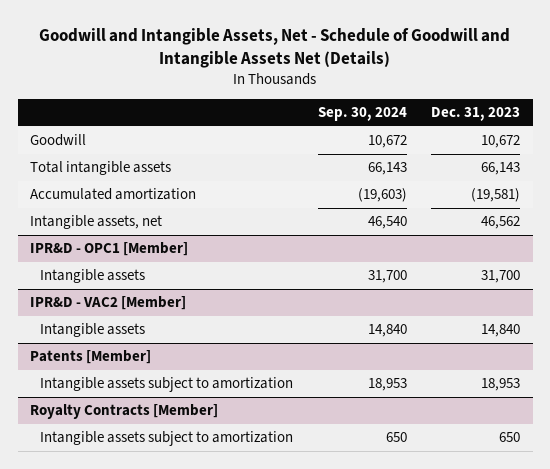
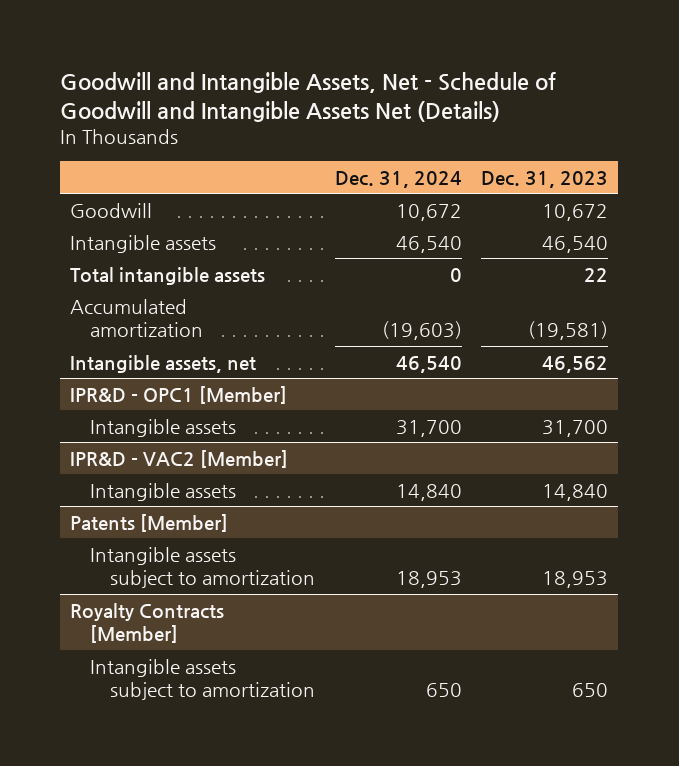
[317,106,407,121] Sep. 30, 2024 -> none
none -> [334,170,462,188] Dec. 31, 2024
none -> [70,234,217,253] Intangible assets
[481,162,521,176] 66,143 -> [584,267,609,282] 22

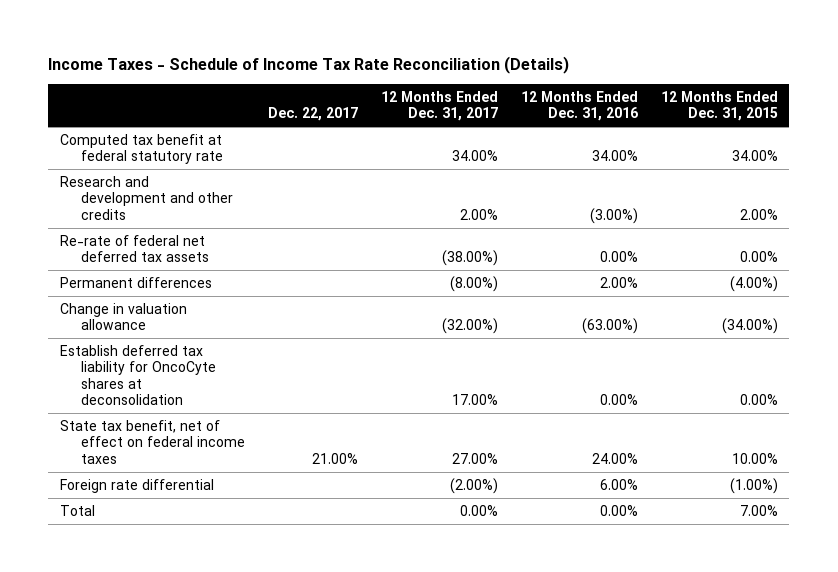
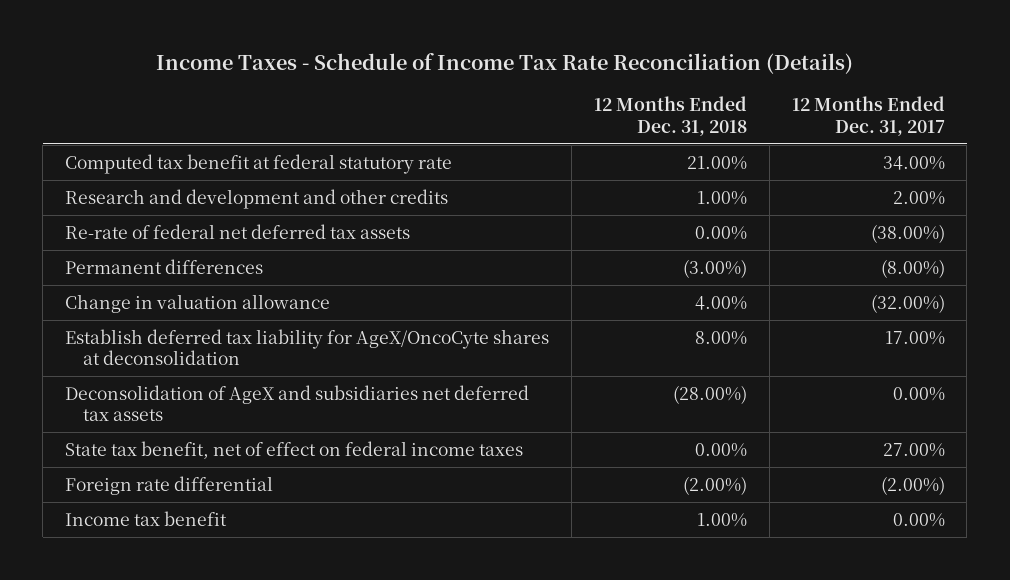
[268,107,359,122] Dec. 22, 2017 -> none
[520,90,638,122] 12 Months Ended Dec. 31, 2016 -> none
[660,90,778,122] 12 Months Ended Dec. 31, 2015 -> none
none -> [593,96,747,136] 12 Months Ended Dec. 31, 2018
[59,344,217,406] Establish deferred tax liability for OncoCyte shares at deconsolidation -> [65,328,550,366] Establish deferred tax liability for AgeX/OncoCyte shares at deconsolidation
none -> [65,384,530,422] Deconsolidation of AgeX and subsidiaries net deferred tax assets
[59,504,95,516] Total -> [65,510,228,526] Income tax benefit

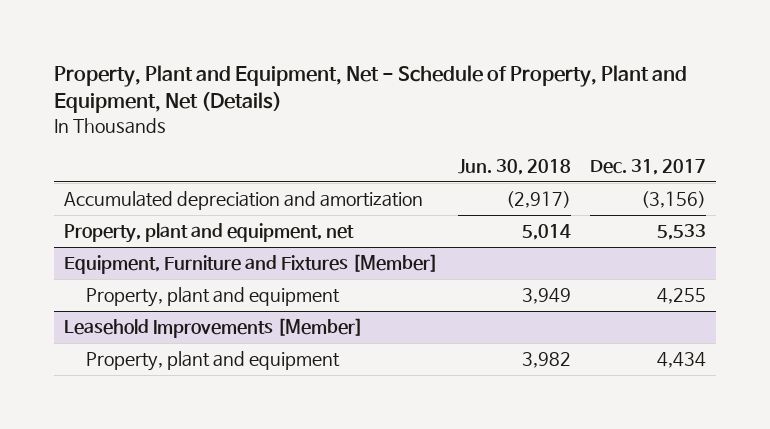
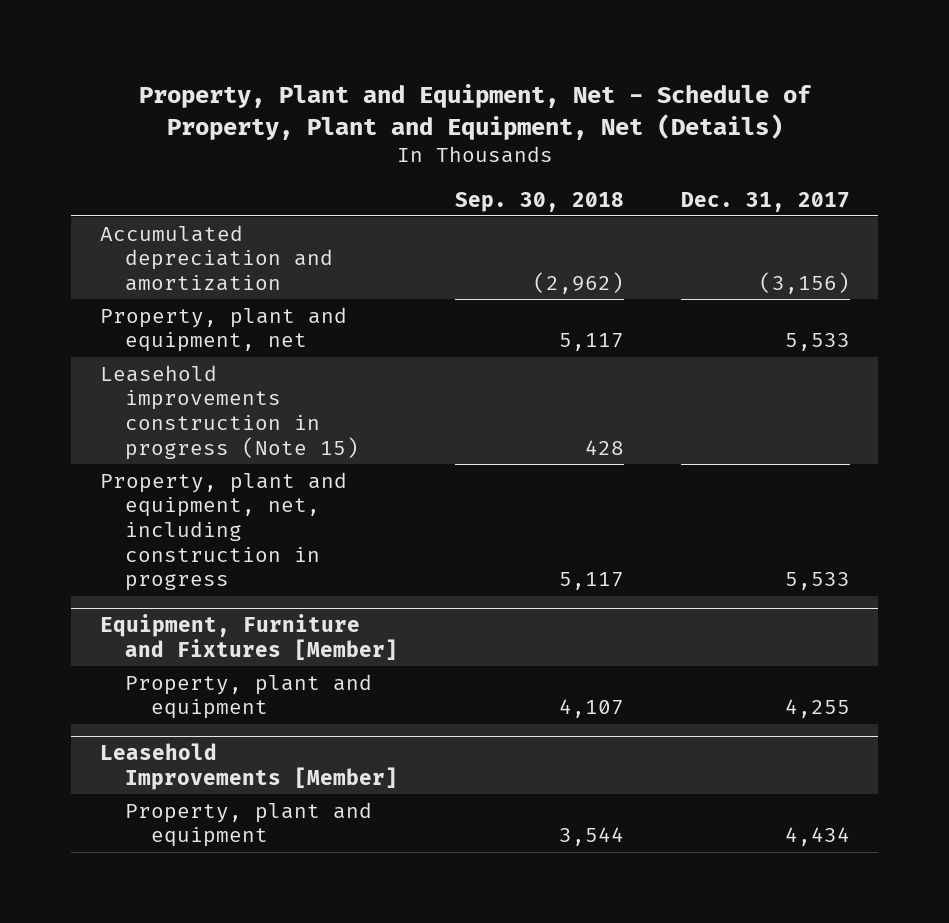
[457,158,571,175] Jun. 30, 2018 -> none
none -> [454,191,624,212] Sep. 30, 2018
none -> [99,364,360,460] Leasehold improvements construction in progress (Note 15)
none -> [99,471,347,592] Property, plant and equipment, net, including construction in progress

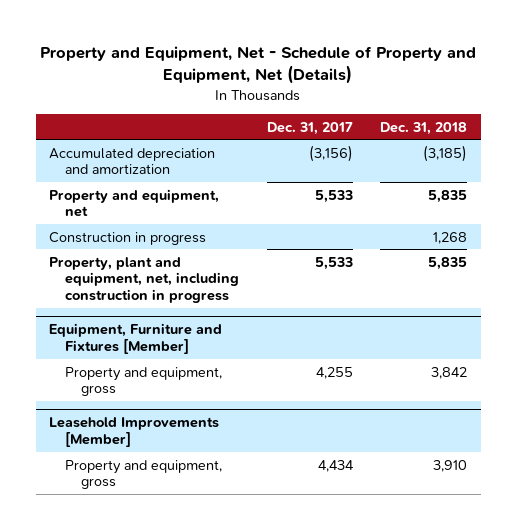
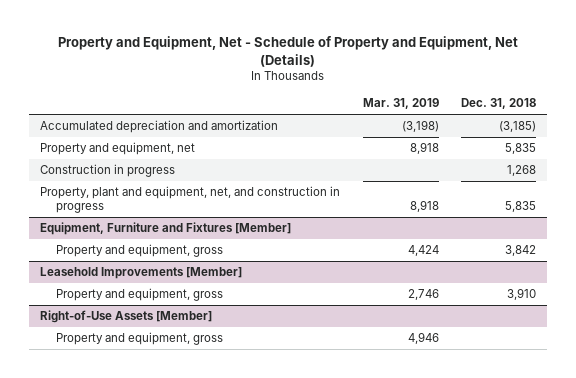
[266,121,353,135] Dec. 31, 2017 -> none
none -> [362,98,439,110] Mar. 31, 2019
[49,256,240,304] Property, plant and equipment, net, including construction in progress -> [40,186,341,214] Property, plant and equipment, net, and construction in progress
none -> [40,310,213,324] Right-of-Use Assets [Member]
none -> [56,332,224,346] Property and equipment, gross

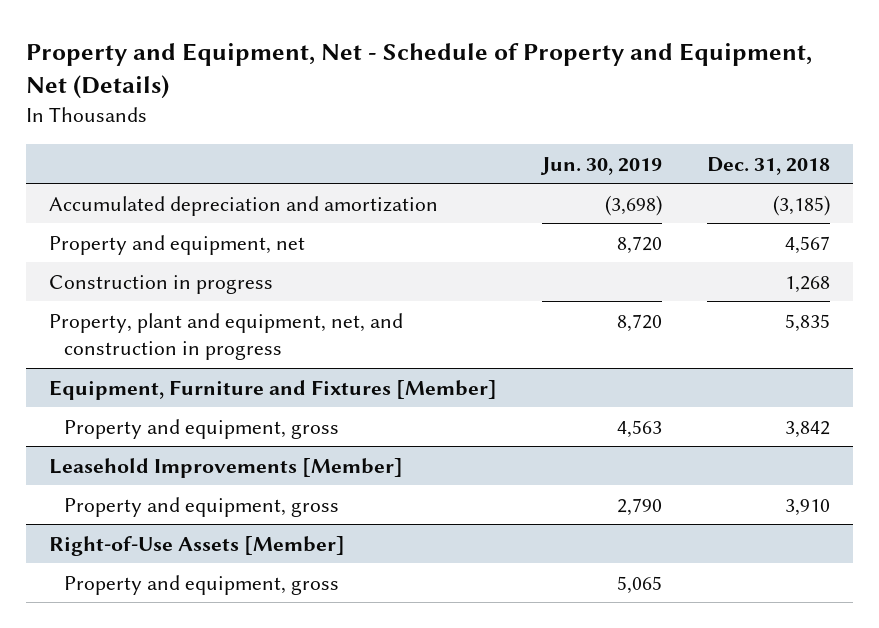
[362,98,439,110] Mar. 31, 2019 -> none
none -> [540,156,663,175] Jun. 30, 2019
[504,143,536,155] 5,835 -> [785,235,831,254] 4,567

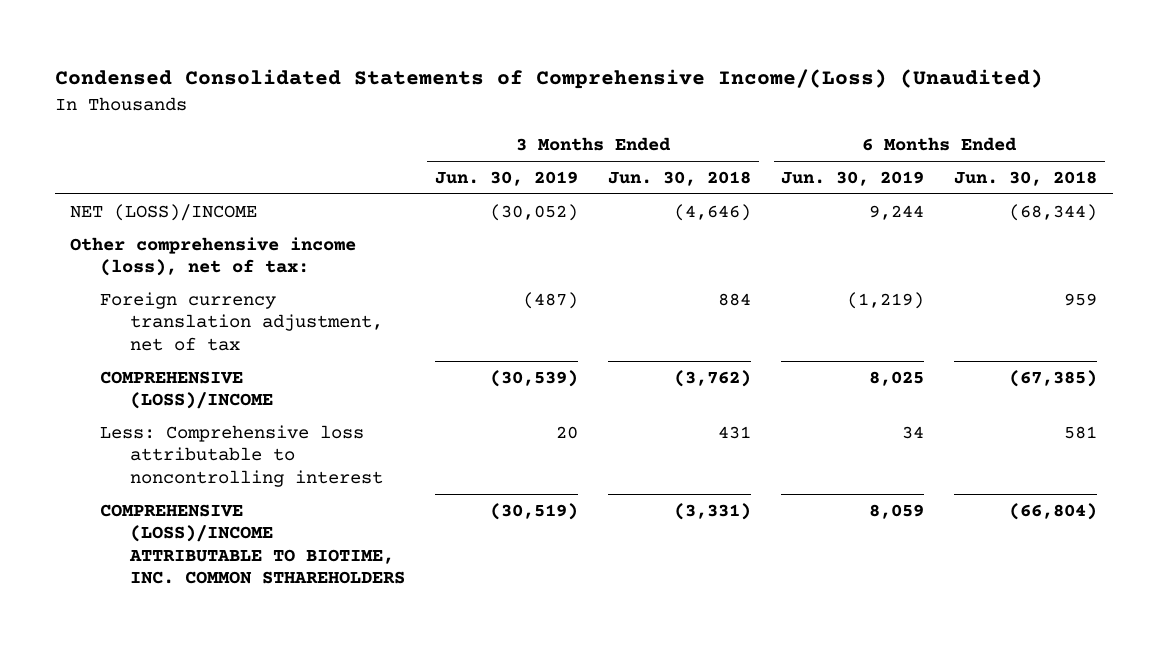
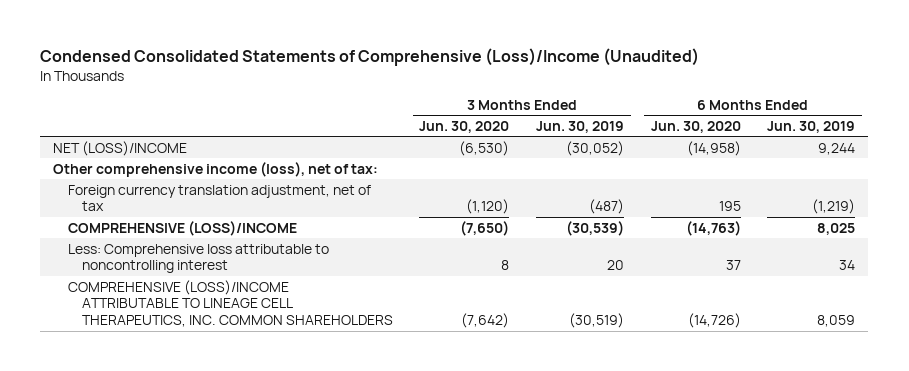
[55,69,1044,90] Condensed Consolidated Statements of Comprehensive Income/(Loss) (Unaudited) -> [40,47,700,66] Condensed Consolidated Statements of Comprehensive (Loss)/Income (Unaudited)
[608,170,752,186] Jun. 30, 2018 -> none
[954,170,1098,186] Jun. 30, 2018 -> none
none -> [419,121,510,134] Jun. 30, 2020
none -> [650,121,741,134] Jun. 30, 2020
[100,503,405,585] COMPREHENSIVE (LOSS)/INCOME ATTRIBUTABLE TO BIOTIME, INC. COMMON STHAREHOLDERS -> [67,279,393,328] COMPREHENSIVE (LOSS)/INCOME ATTRIBUTABLE TO LINEAGE CELL THERAPEUTICS, INC. COMMON SHAREHOLDERS

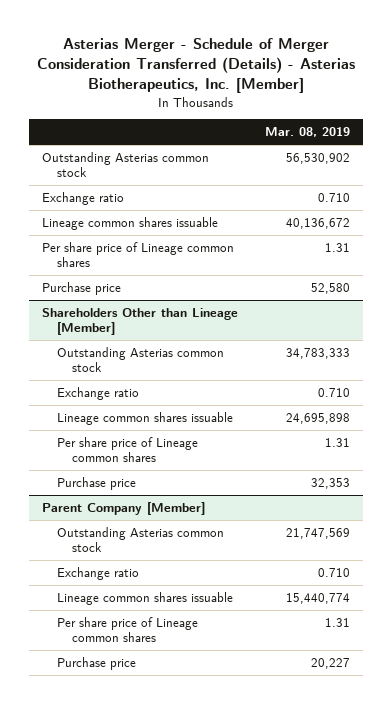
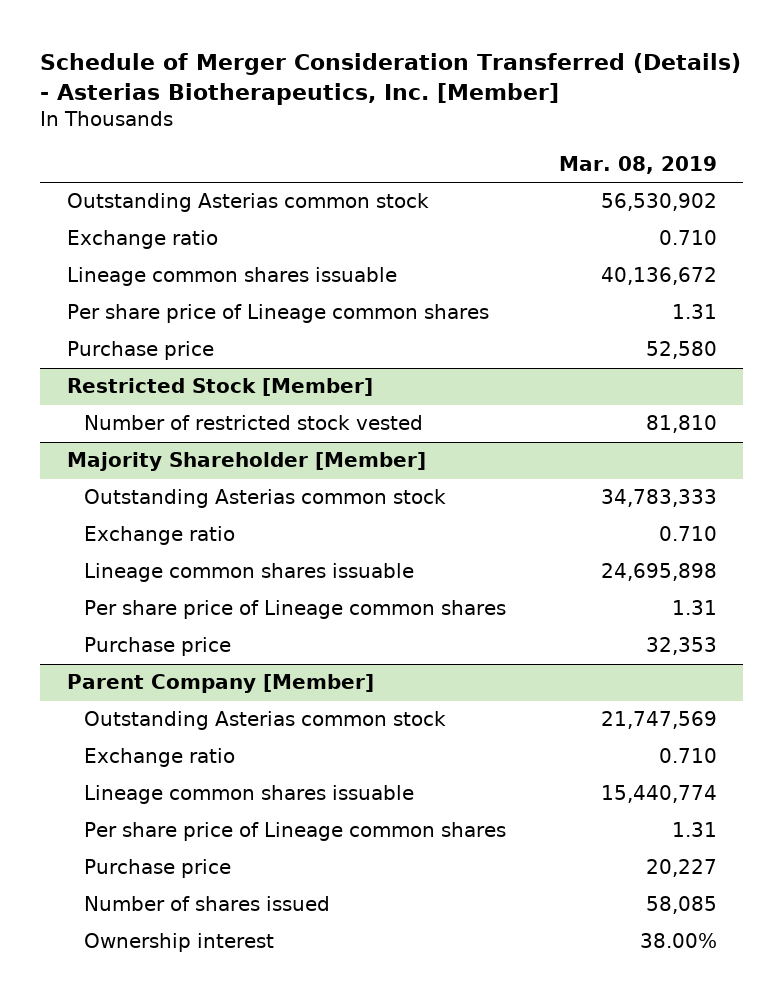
[36,38,355,94] Asterias Merger - Schedule of Merger Consideration Transferred (Details) - Asterias Biotherapeutics, Inc. [Member] -> [40,53,742,106] Schedule of Merger Consideration Transferred (Details) - Asterias Biotherapeutics, Inc. [Member]
[42,307,239,336] Shareholders Other than Lineage [Member] -> [66,378,373,397] Restricted Stock [Member]
none -> [84,415,424,431] Number of restricted stock vested
none -> [66,452,426,472] Majority Shareholder [Member]
none -> [84,896,331,912] Number of shares issued
none -> [84,933,275,953] Ownership interest

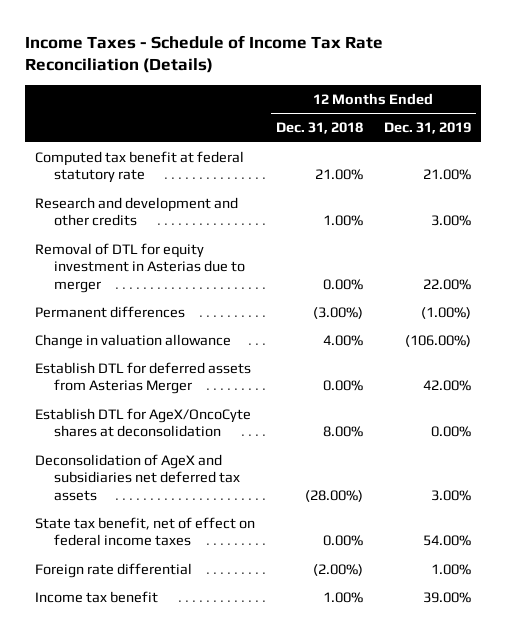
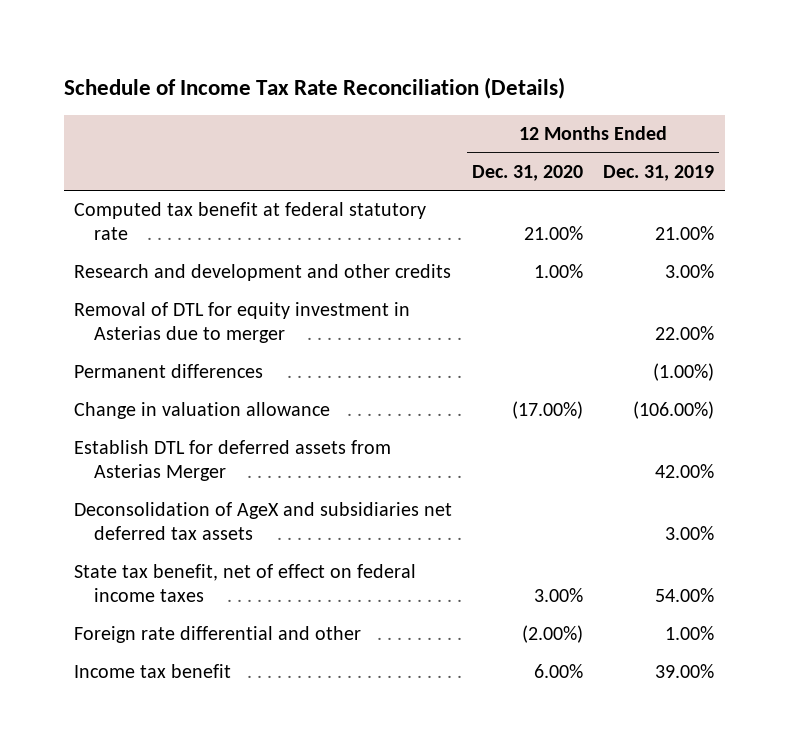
[24,34,383,74] Income Taxes - Schedule of Income Tax Rate Reconciliation (Details) -> [63,76,565,99] Schedule of Income Tax Rate Reconciliation (Details)
[276,122,364,135] Dec. 31, 2018 -> none
none -> [472,164,584,181] Dec. 31, 2020
[35,407,252,438] Establish DTL for AgeX/OncoCyte shares at deconsolidation -> none
[35,562,193,578] Foreign rate differential -> [73,626,361,644] Foreign rate differential and other

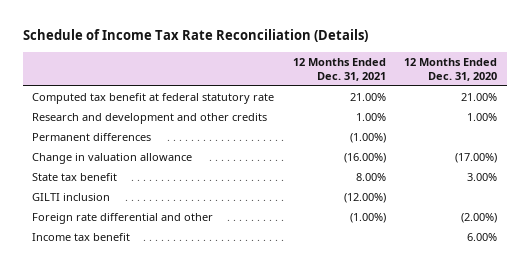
[603,164,715,181] Dec. 31, 2019 -> none
none -> [292,57,386,81] 12 Months Ended Dec. 31, 2021
[73,302,410,344] Removal of DTL for equity investment in Asterias due to merger -> none
[73,440,391,482] Establish DTL for deferred assets from Asterias Merger -> none
[73,502,452,541] Deconsolidation of AgeX and subsidiaries net deferred tax assets -> none
[73,564,416,603] State tax benefit, net of effect on federal income taxes -> [32,172,118,181] State tax benefit
none -> [32,192,111,201] GILTI inclusion

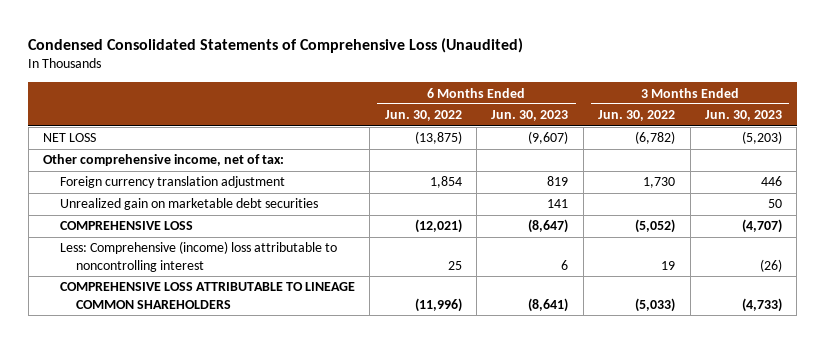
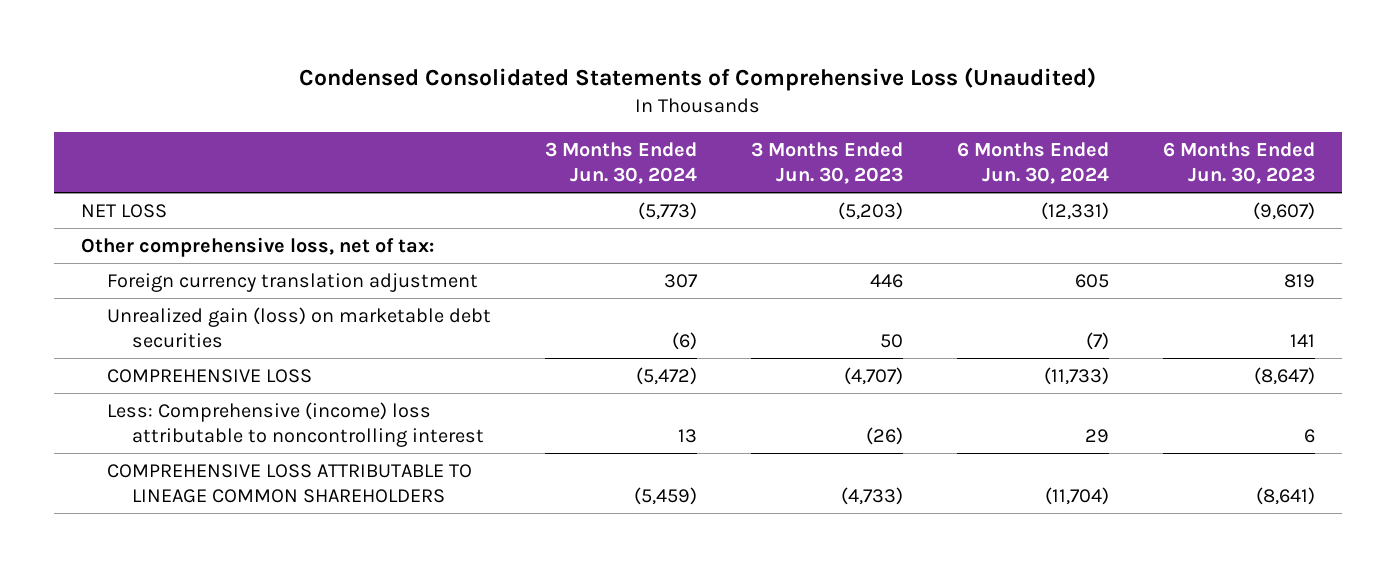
[384,110,462,122] Jun. 30, 2022 -> none
[598,110,676,122] Jun. 30, 2022 -> none
none -> [544,141,697,185] 3 Months Ended Jun. 30, 2024
none -> [956,141,1109,185] 6 Months Ended Jun. 30, 2024
[43,154,285,167] Other comprehensive income, net of tax: -> [81,236,435,257] Other comprehensive loss, net of tax:
[59,198,318,211] Unrealized gain on marketable debt securities -> [106,306,491,349] Unrealized gain (loss) on marketable debt securities

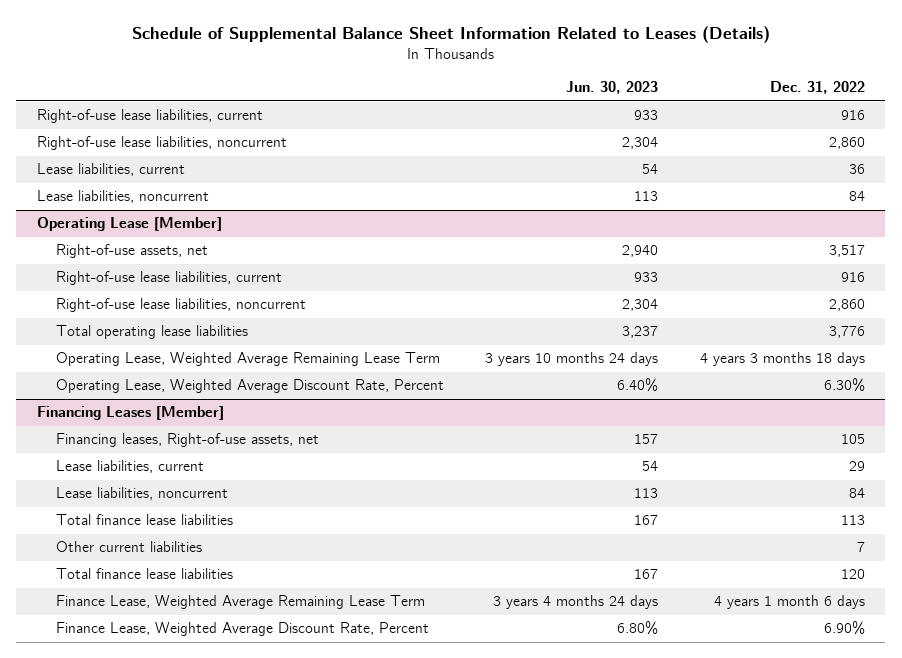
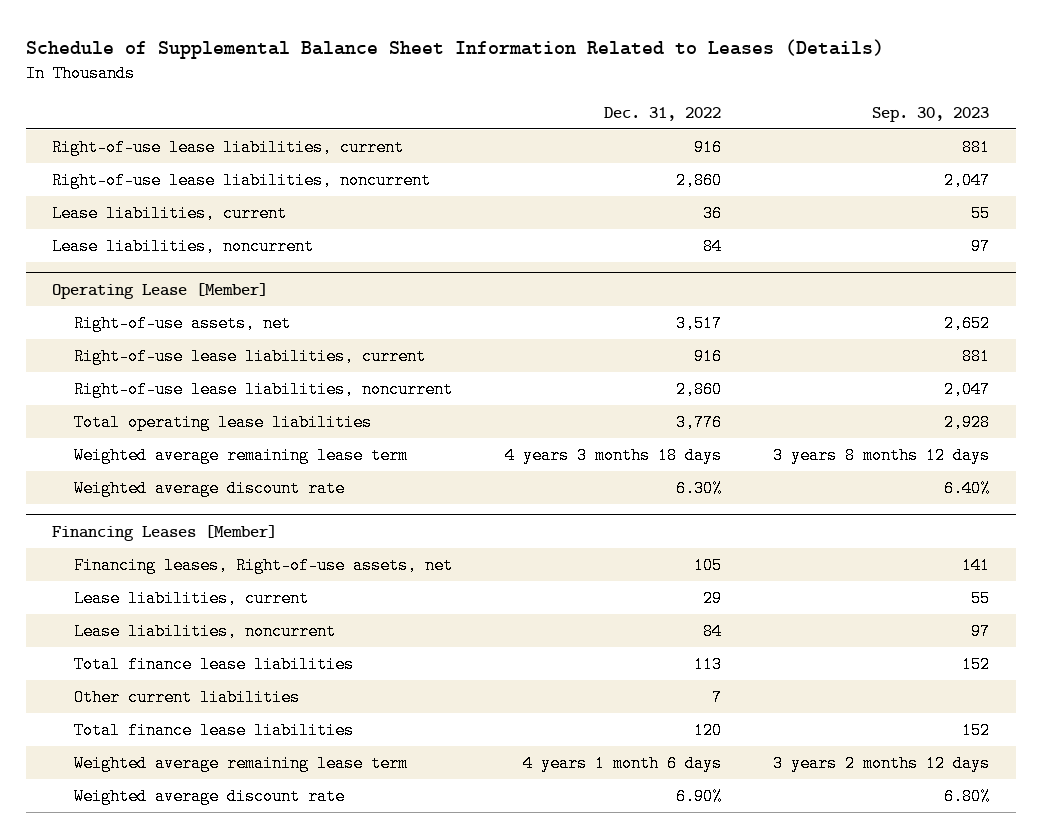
[566,81,659,95] Jun. 30, 2023 -> none
none -> [872,107,990,123] Sep. 30, 2023
[55,352,440,367] Operating Lease, Weighted Average Remaining Lease Term -> [74,446,409,464] Weighted average remaining lease term
[55,379,444,394] Operating Lease, Weighted Average Discount Rate, Percent -> [74,479,346,497] Weighted average discount rate
[55,595,425,610] Finance Lease, Weighted Average Remaining Lease Term -> [74,754,409,772] Weighted average remaining lease term
[55,622,429,637] Finance Lease, Weighted Average Discount Rate, Percent -> [74,787,346,805] Weighted average discount rate

